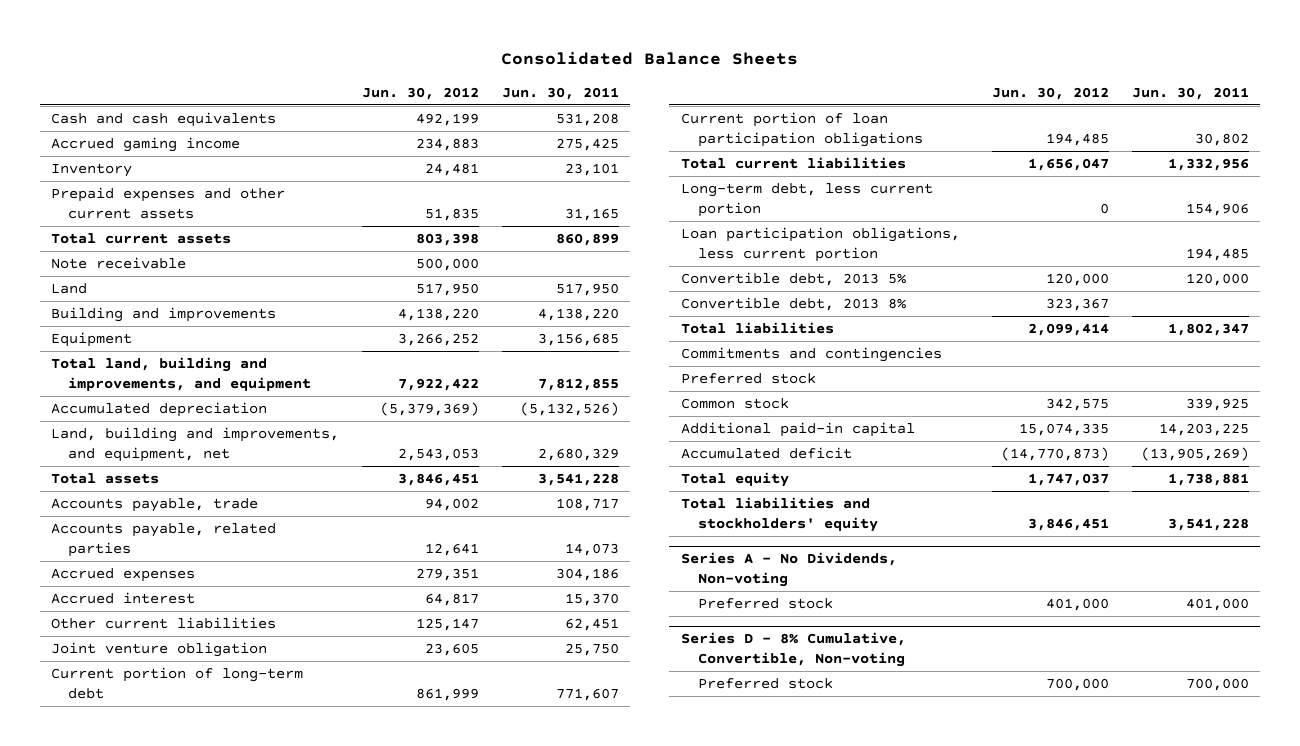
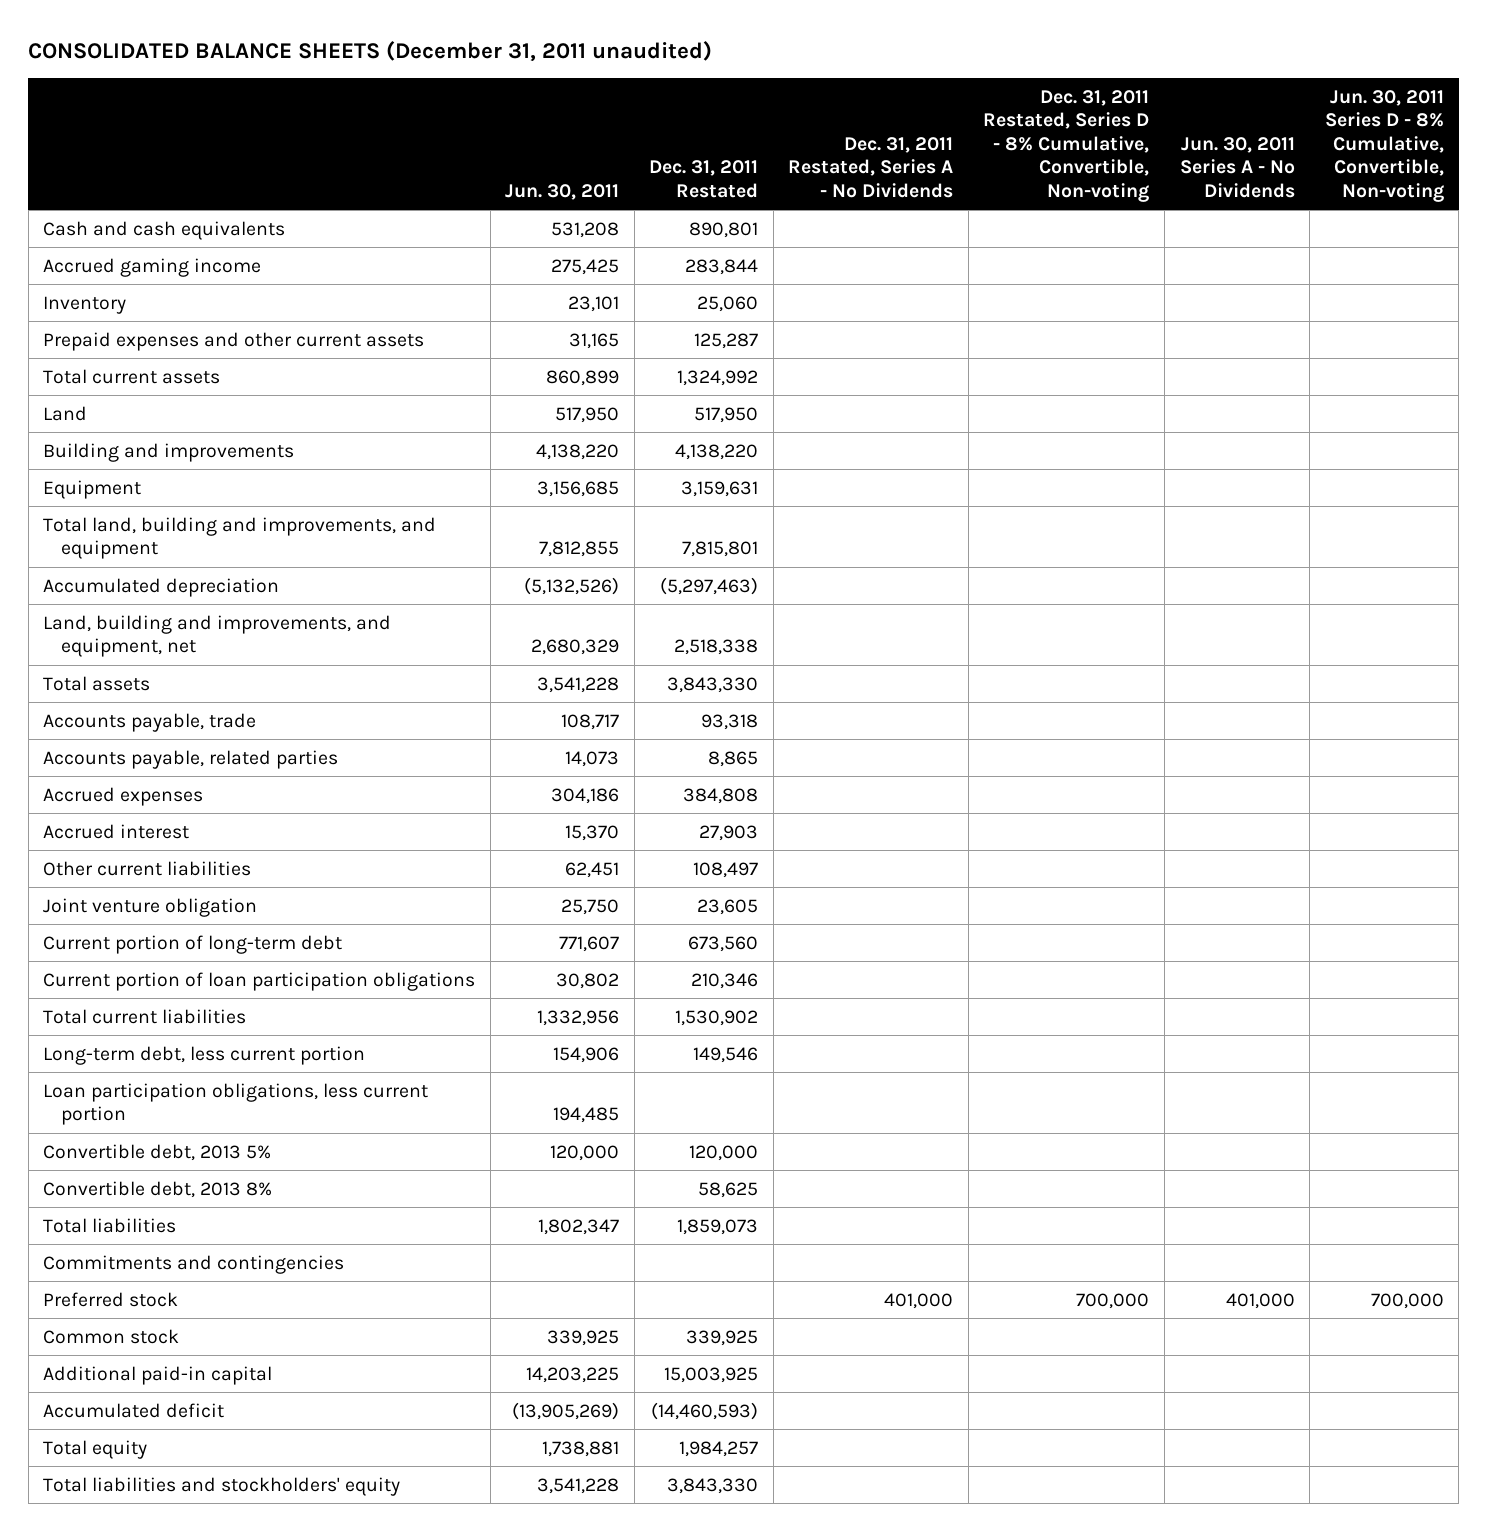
[500,51,798,65] Consolidated Balance Sheets -> [28,41,713,63] CONSOLIDATED BALANCE SHEETS (December 31, 2011 unaudited)
[361,86,479,100] Jun. 30, 2012 -> none
none -> [649,160,759,198] Dec. 31, 2011 Restated
none -> [788,136,954,198] Dec. 31, 2011 Restated, Series A - No Dividends
none -> [983,89,1150,202] Dec. 31, 2011 Restated, Series D - 8% Cumulative, Convertible, Non-voting
none -> [1179,136,1295,198] Jun. 30, 2011 Series A - No Dividends
none -> [1324,89,1444,202] Jun. 30, 2011 Series D - 8% Cumulative, Convertible, Non-voting
[50,257,186,270] Note receivable -> none
[680,552,897,588] Series A - No Dividends, Non-voting -> none
[697,598,833,610] Preferred stock -> none
[680,632,906,668] Series D - 8% Cumulative, Convertible, Non-voting -> none
[697,678,833,690] Preferred stock -> none

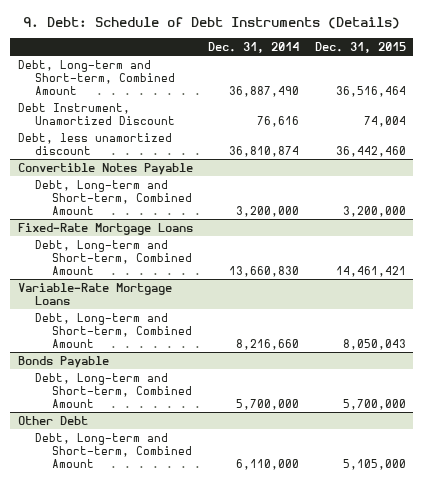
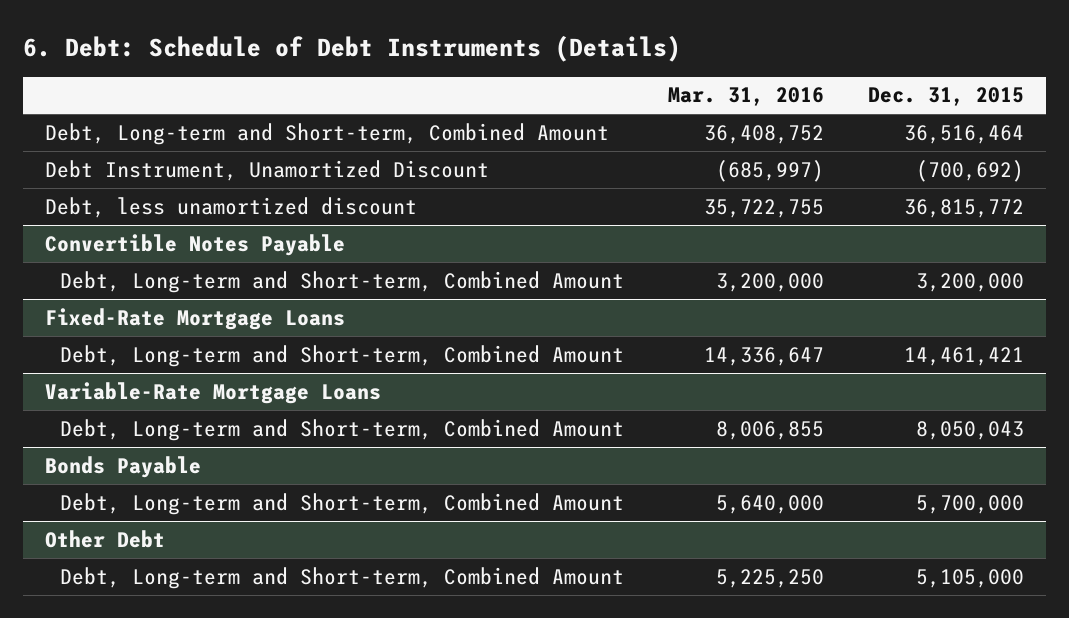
[22,17,400,30] 9. Debt: Schedule of Debt Instruments (Details) -> [22,34,681,62] 6. Debt: Schedule of Debt Instruments (Details)
[208,42,300,54] Dec. 31, 2014 -> none
none -> [668,87,825,107] Mar. 31, 2016
[363,115,406,127] 74,004 -> [916,159,1025,182] (700,692)
[335,145,406,157] 36,442,460 -> [904,198,1025,218] 36,815,772

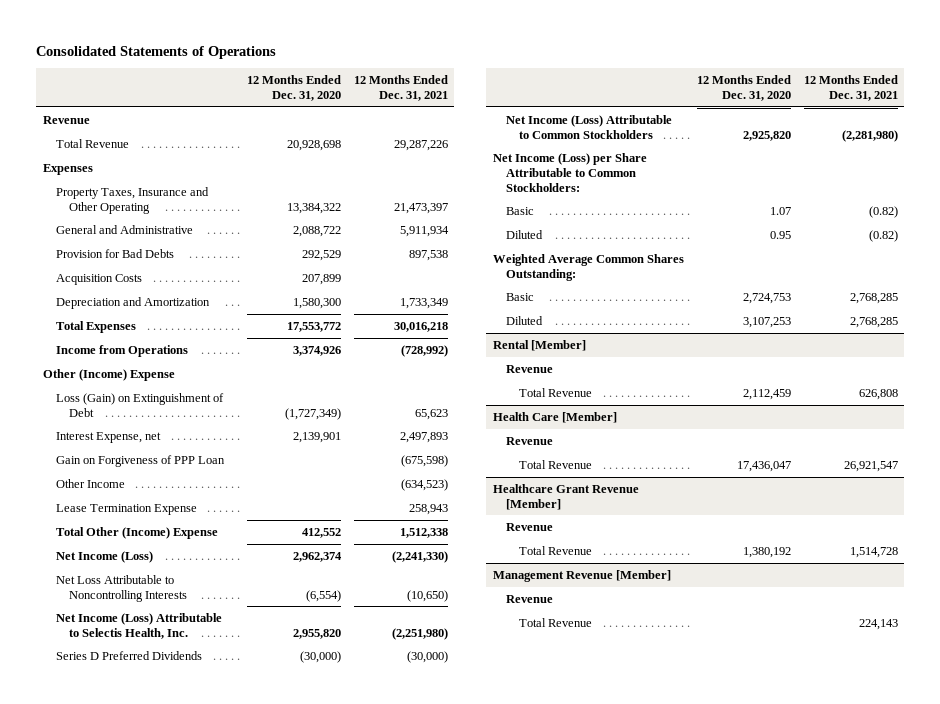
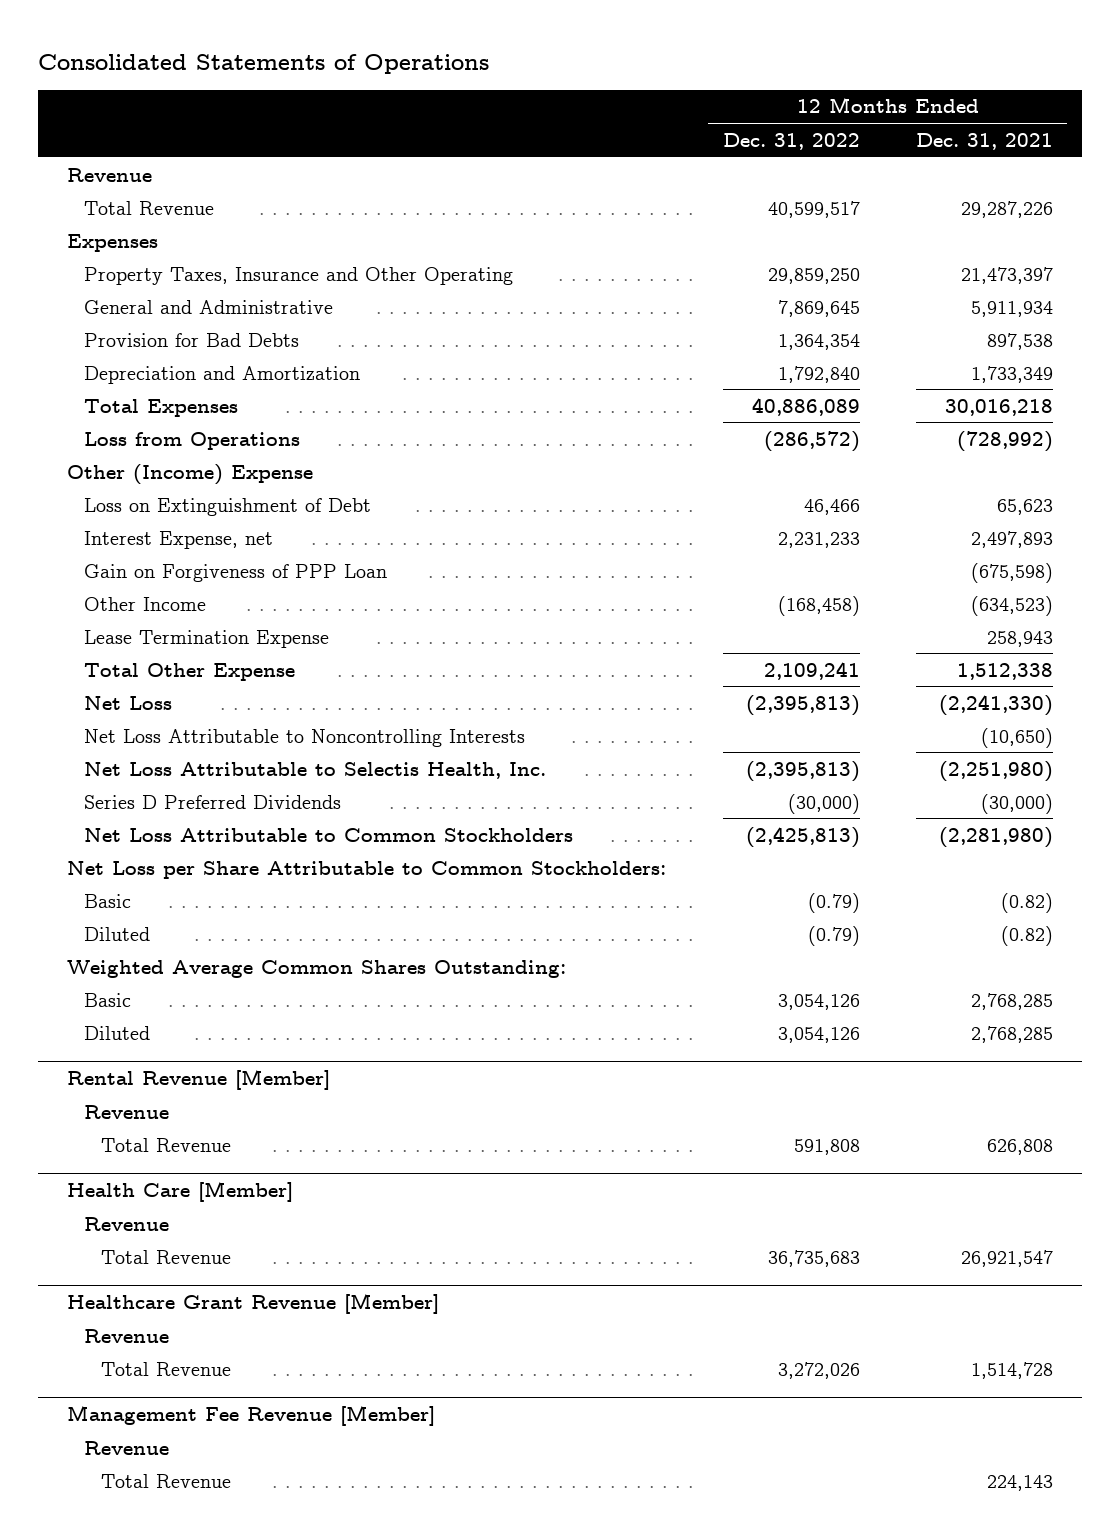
[246,75,341,102] 12 Months Ended Dec. 31, 2020 -> none
none -> [722,132,860,150] Dec. 31, 2022
[55,273,142,285] Acquisition Costs -> none
[55,344,188,357] Income from Operations -> [84,431,301,450] Loss from Operations
[55,392,224,417] Loss (Gain) on Extinguishment of Debt -> [84,497,372,516] Loss on Extinguishment of Debt
[55,526,218,539] Total Other (Income) Expense -> [84,662,296,681] Total Other Expense
[55,550,153,563] Net Income (Loss) -> [84,695,173,710] Net Loss
[55,612,222,639] Net Income (Loss) Attributable to Selectis Health, Inc. -> [84,761,547,779] Net Loss Attributable to Selectis Health, Inc.
[506,114,673,139] Net Income (Loss) Attributable to Common Stockholders -> [84,827,574,842] Net Loss Attributable to Common Stockholders
[492,152,647,192] Net Income (Loss) per Share Attributable to Common Stockholders: -> [66,860,666,879] Net Loss per Share Attributable to Common Stockholders:
[492,339,586,351] Rental [Member] -> [66,1069,330,1091] Rental Revenue [Member]
[492,569,671,582] Management Revenue [Member] -> [66,1405,435,1427] Management Fee Revenue [Member]

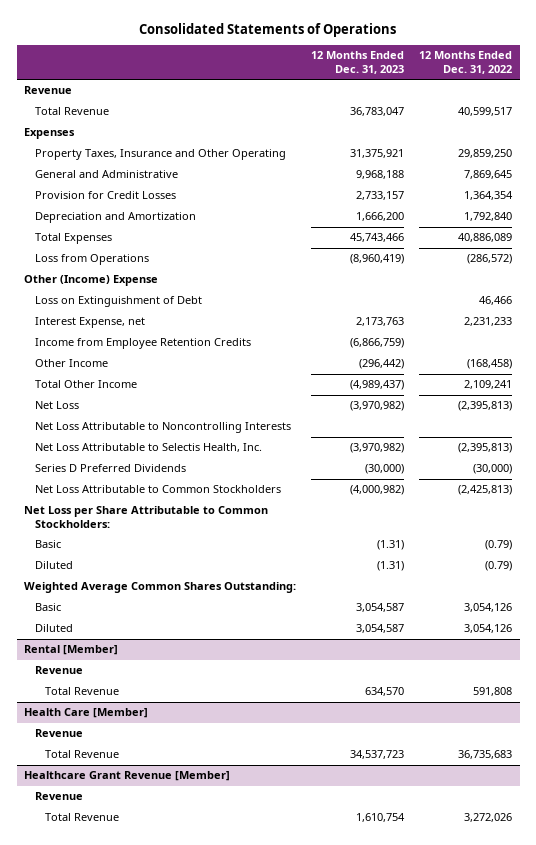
[916,132,1054,150] Dec. 31, 2021 -> none
none -> [311,51,405,74] 12 Months Ended Dec. 31, 2023
[84,332,300,347] Provision for Bad Debts -> [34,191,176,200] Provision for Credit Losses
[84,563,388,582] Gain on Forgiveness of PPP Loan -> none
none -> [34,338,251,350] Income from Employee Retention Credits
[84,629,330,648] Lease Termination Expense -> none
[84,662,296,681] Total Other Expense -> [34,380,137,389] Total Other Income
[66,1069,330,1091] Rental Revenue [Member] -> [24,645,119,656] Rental [Member]
[66,1405,435,1427] Management Fee Revenue [Member] -> none
[84,1440,170,1455] Revenue -> none
[101,1473,232,1488] Total Revenue -> none

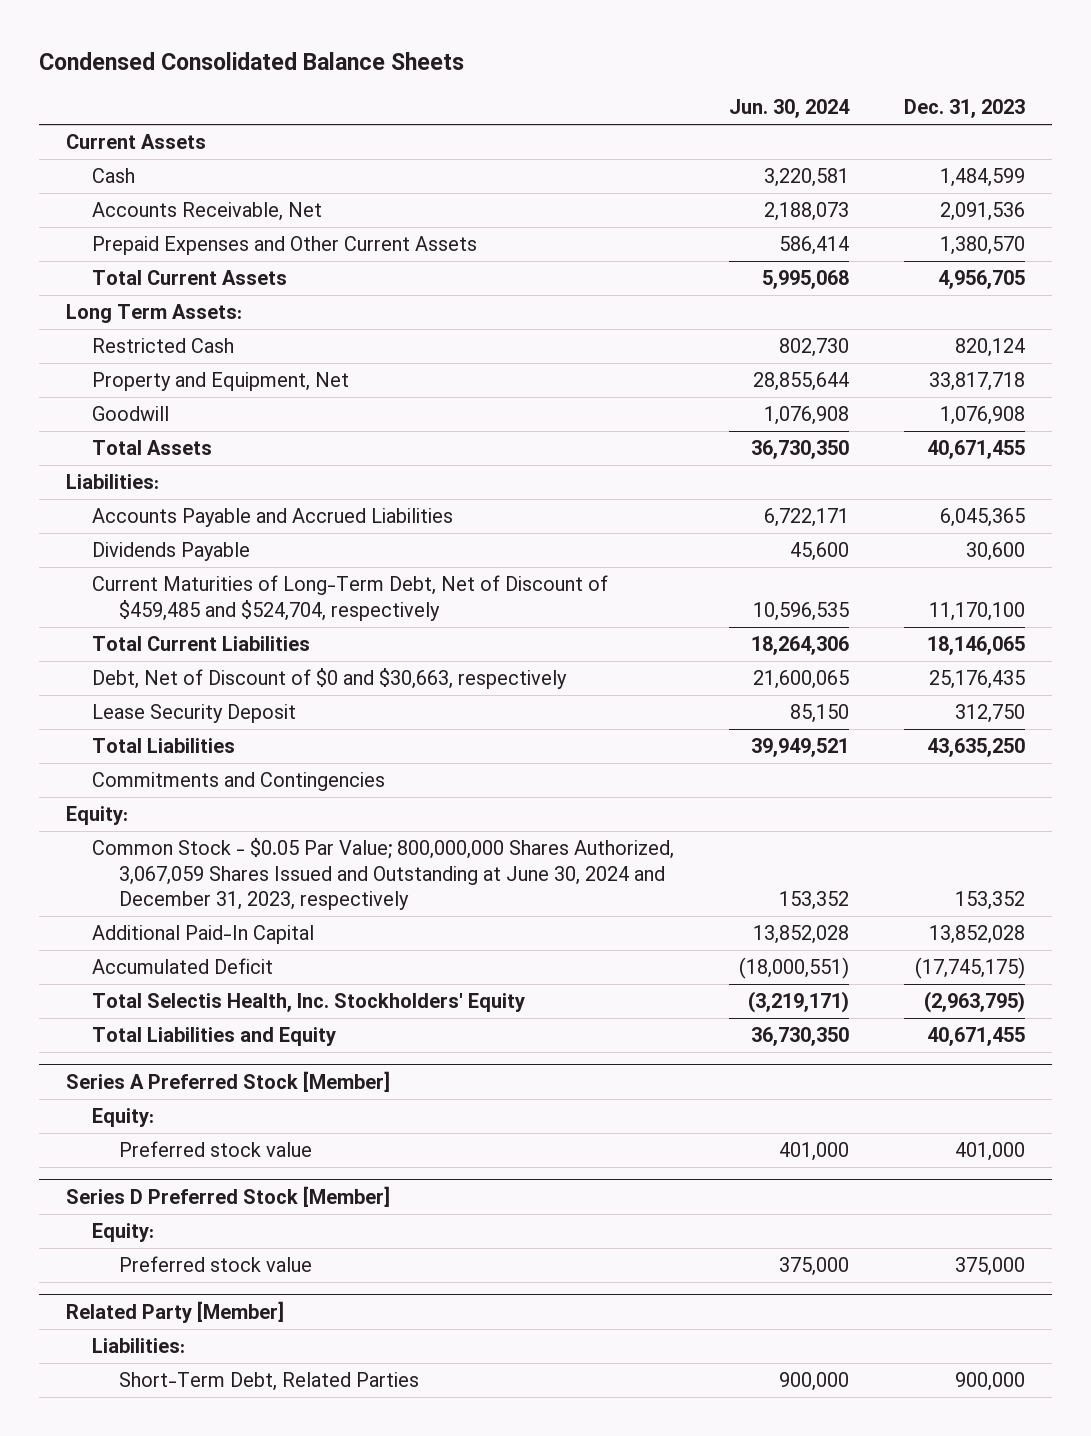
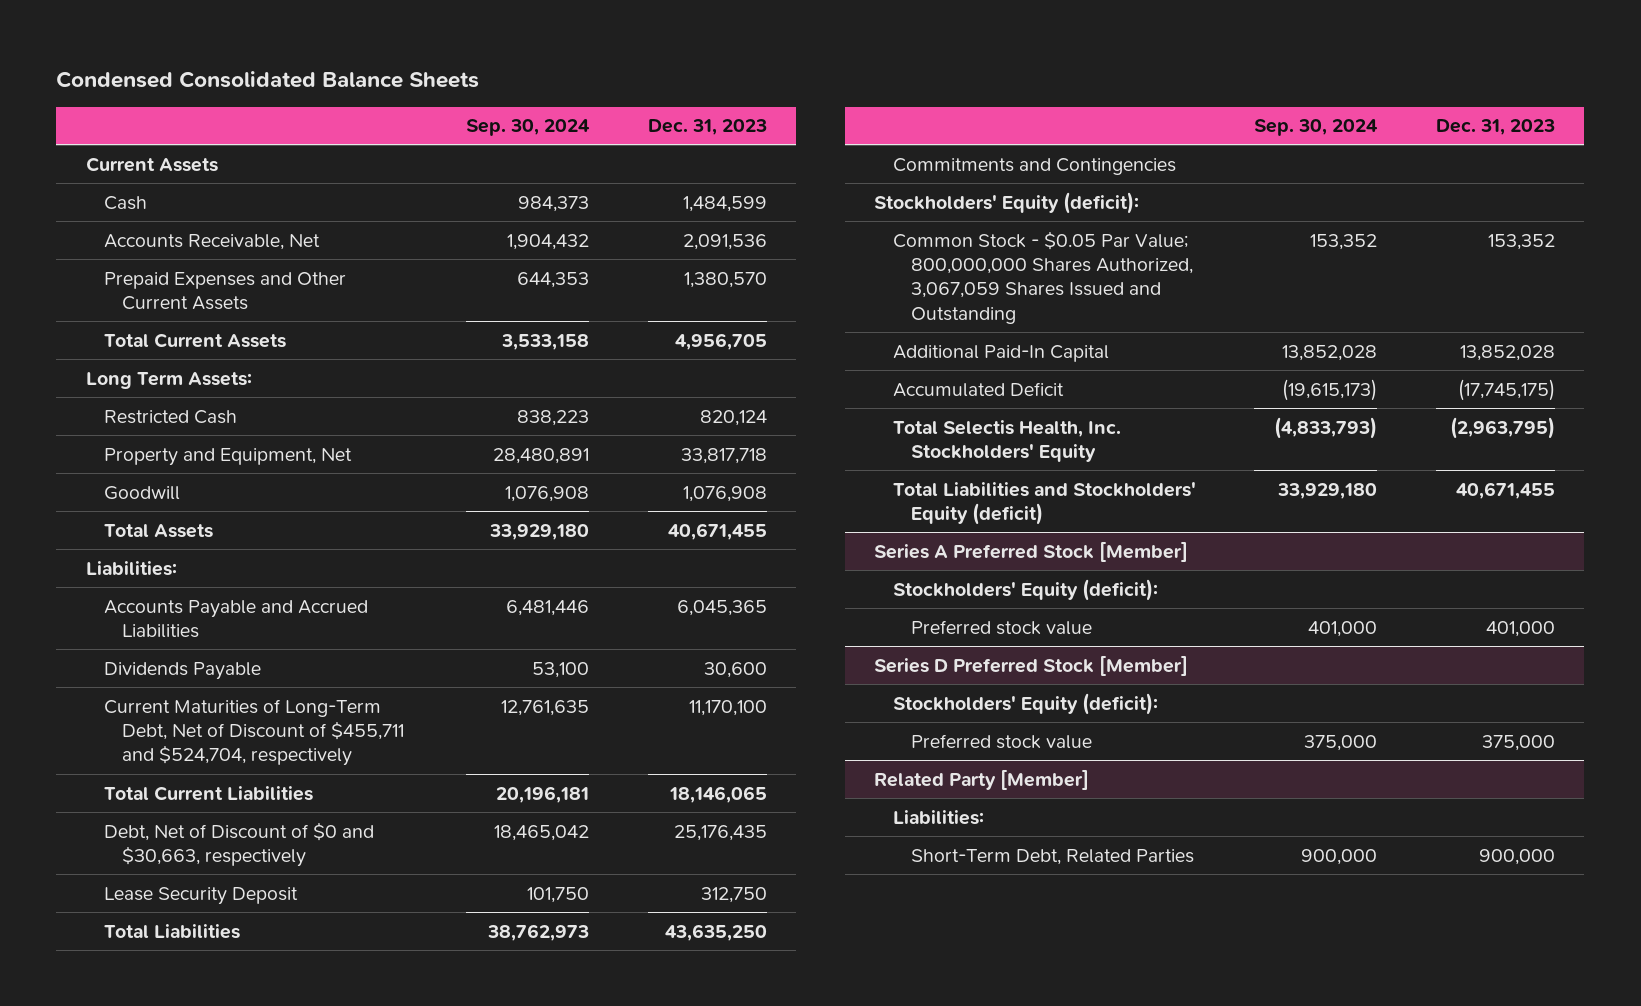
[729,99,851,119] Jun. 30, 2024 -> none
none -> [465,119,590,137] Sep. 30, 2024
[92,575,609,621] Current Maturities of Long-Term Debt, Net of Discount of $459,485 and $524,704, respectively -> [104,698,405,767] Current Maturities of Long-Term Debt, Net of Discount of $455,711 and $524,704, respectively
[65,806,128,826] Equity: -> [874,191,1140,214] Stockholders' Equity (deficit):
[92,838,675,911] Common Stock - $0.05 Par Value; 800,000,000 Shares Authorized, 3,067,059 Shares Issued and Outstanding at June 30, 2024 and December 31, 2023, respectively -> [892,230,1193,324] Common Stock - $0.05 Par Value; 800,000,000 Shares Authorized, 3,067,059 Shares Issued and Outstanding
[92,1027,337,1047] Total Liabilities and Equity -> [892,481,1196,526] Total Liabilities and Stockholders' Equity (deficit)
[92,1108,155,1128] Equity: -> [892,578,1158,601] Stockholders' Equity (deficit):
[92,1223,155,1243] Equity: -> [892,692,1158,715] Stockholders' Equity (deficit):

